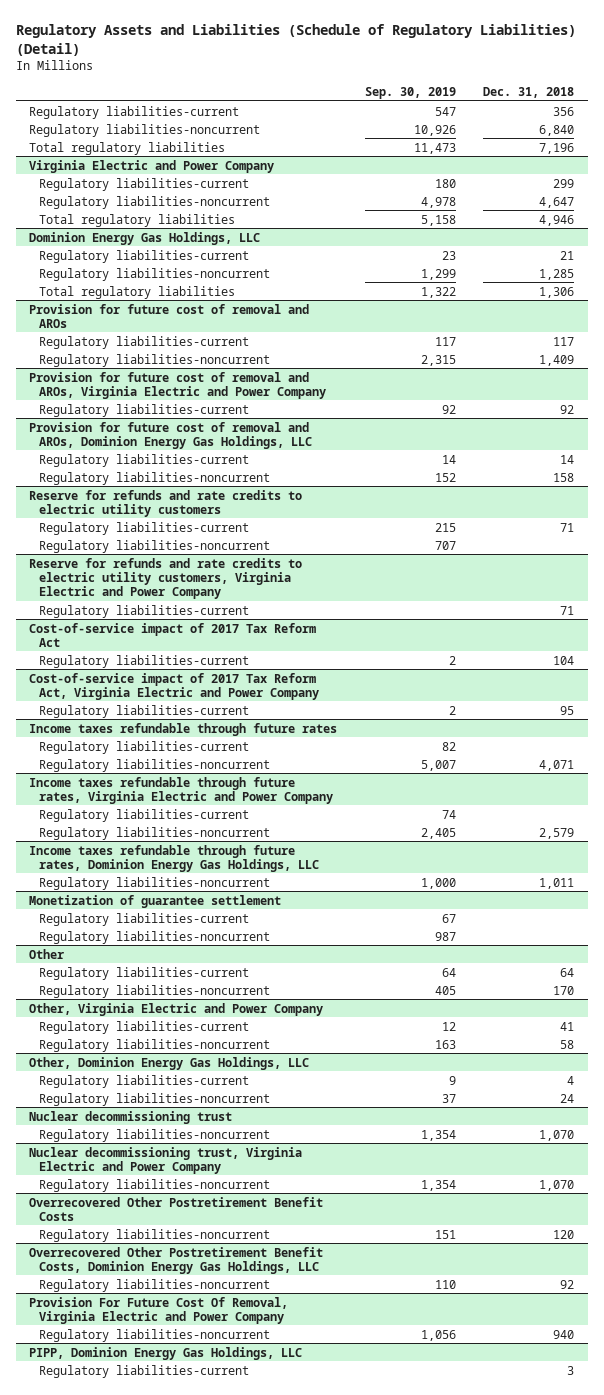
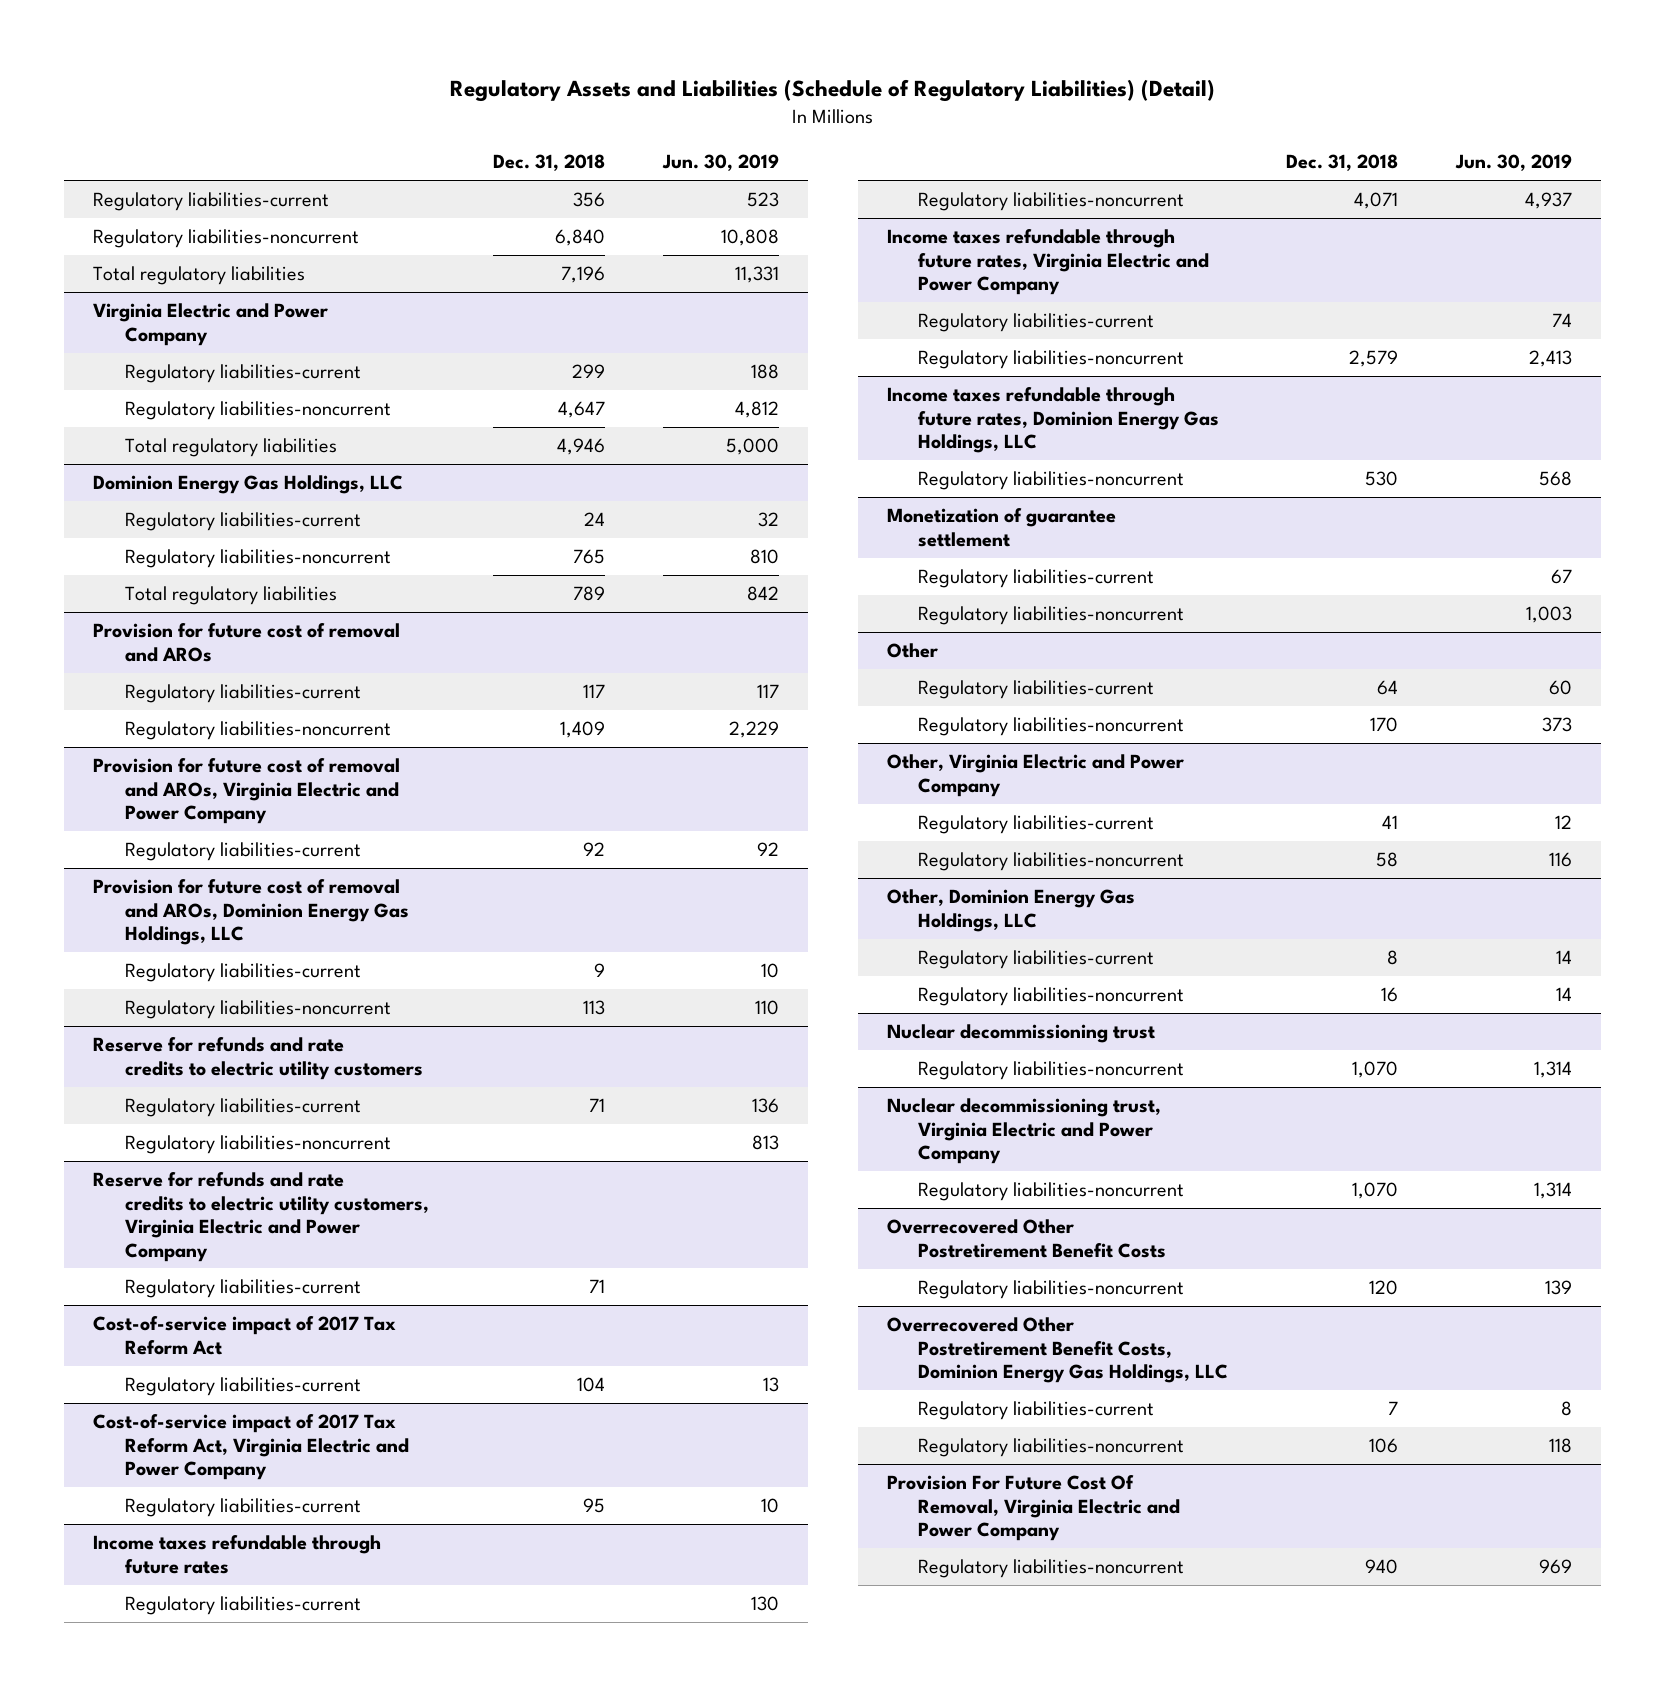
[364,86,456,99] Sep. 30, 2019 -> none
none -> [661,154,779,172] Jun. 30, 2019
[560,250,575,260] 21 -> [583,512,605,527] 24
[539,268,575,280] 1,285 -> [572,549,605,565] 765
[539,286,575,298] 1,306 -> [572,586,605,602] 789
[560,454,575,464] 14 -> [593,963,605,978] 9
[553,472,575,482] 158 -> [582,1000,605,1016] 113
[539,877,575,889] 1,011 -> [1365,471,1399,487] 530
[567,1075,575,1085] 4 -> [1387,950,1399,966] 8
[560,1093,575,1103] 24 -> [1381,987,1399,1003] 16
none -> [918,1401,1155,1421] Regulatory liabilities-current
[560,1279,575,1289] 92 -> [1369,1438,1399,1454] 106
[29,1346,303,1360] PIPP, Dominion Energy Gas Holdings, LLC -> none
[39,1364,250,1378] Regulatory liabilities-current -> none

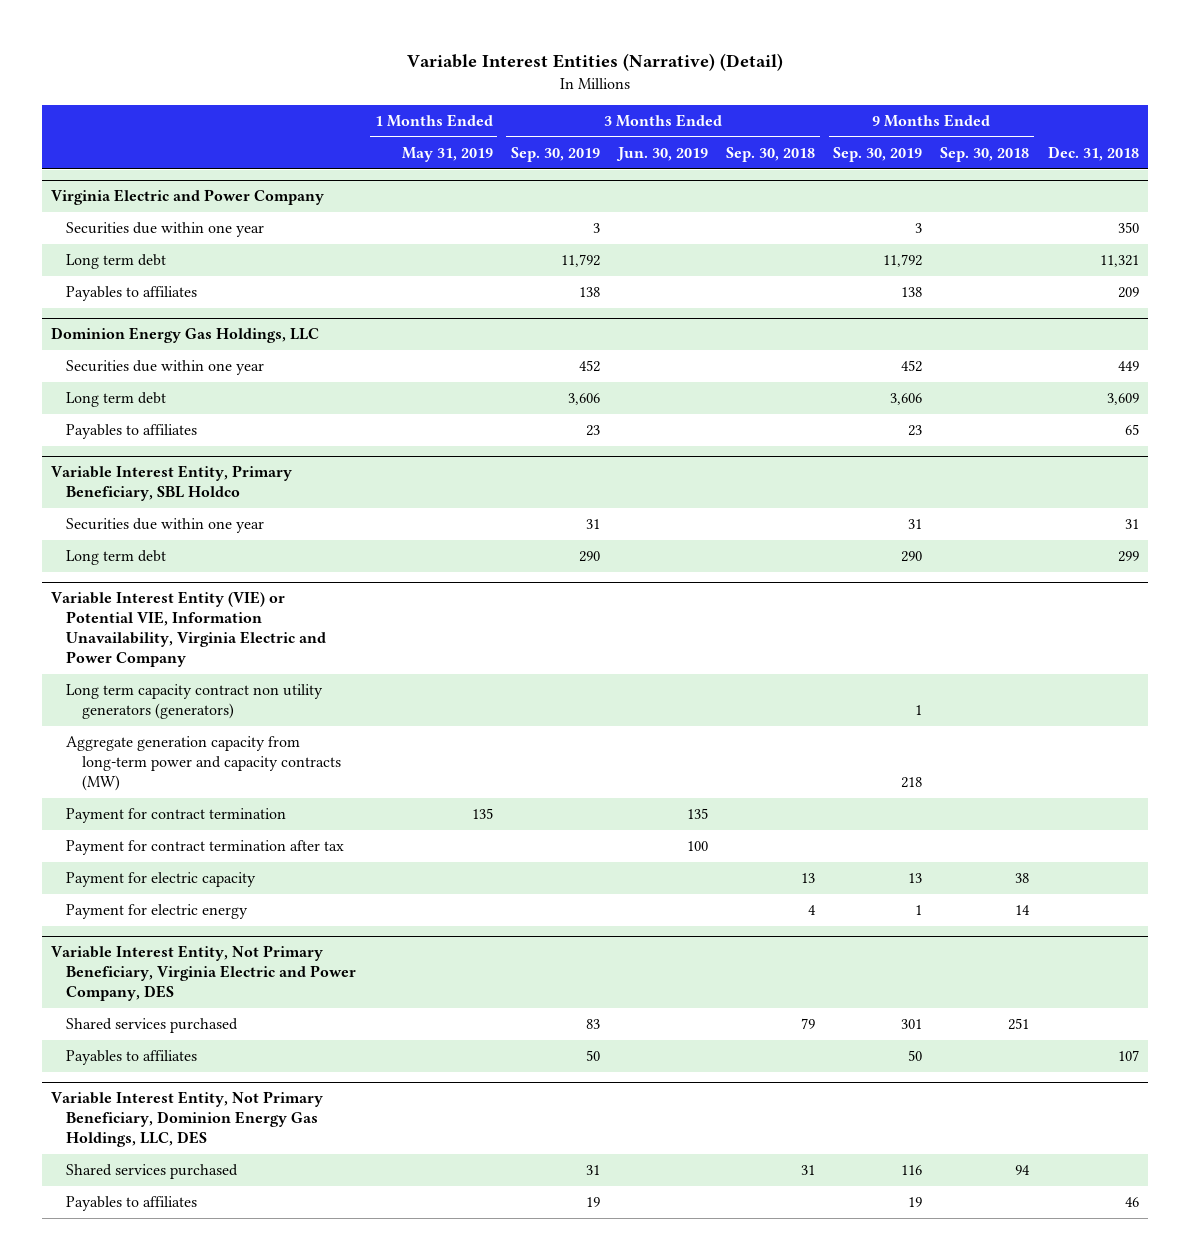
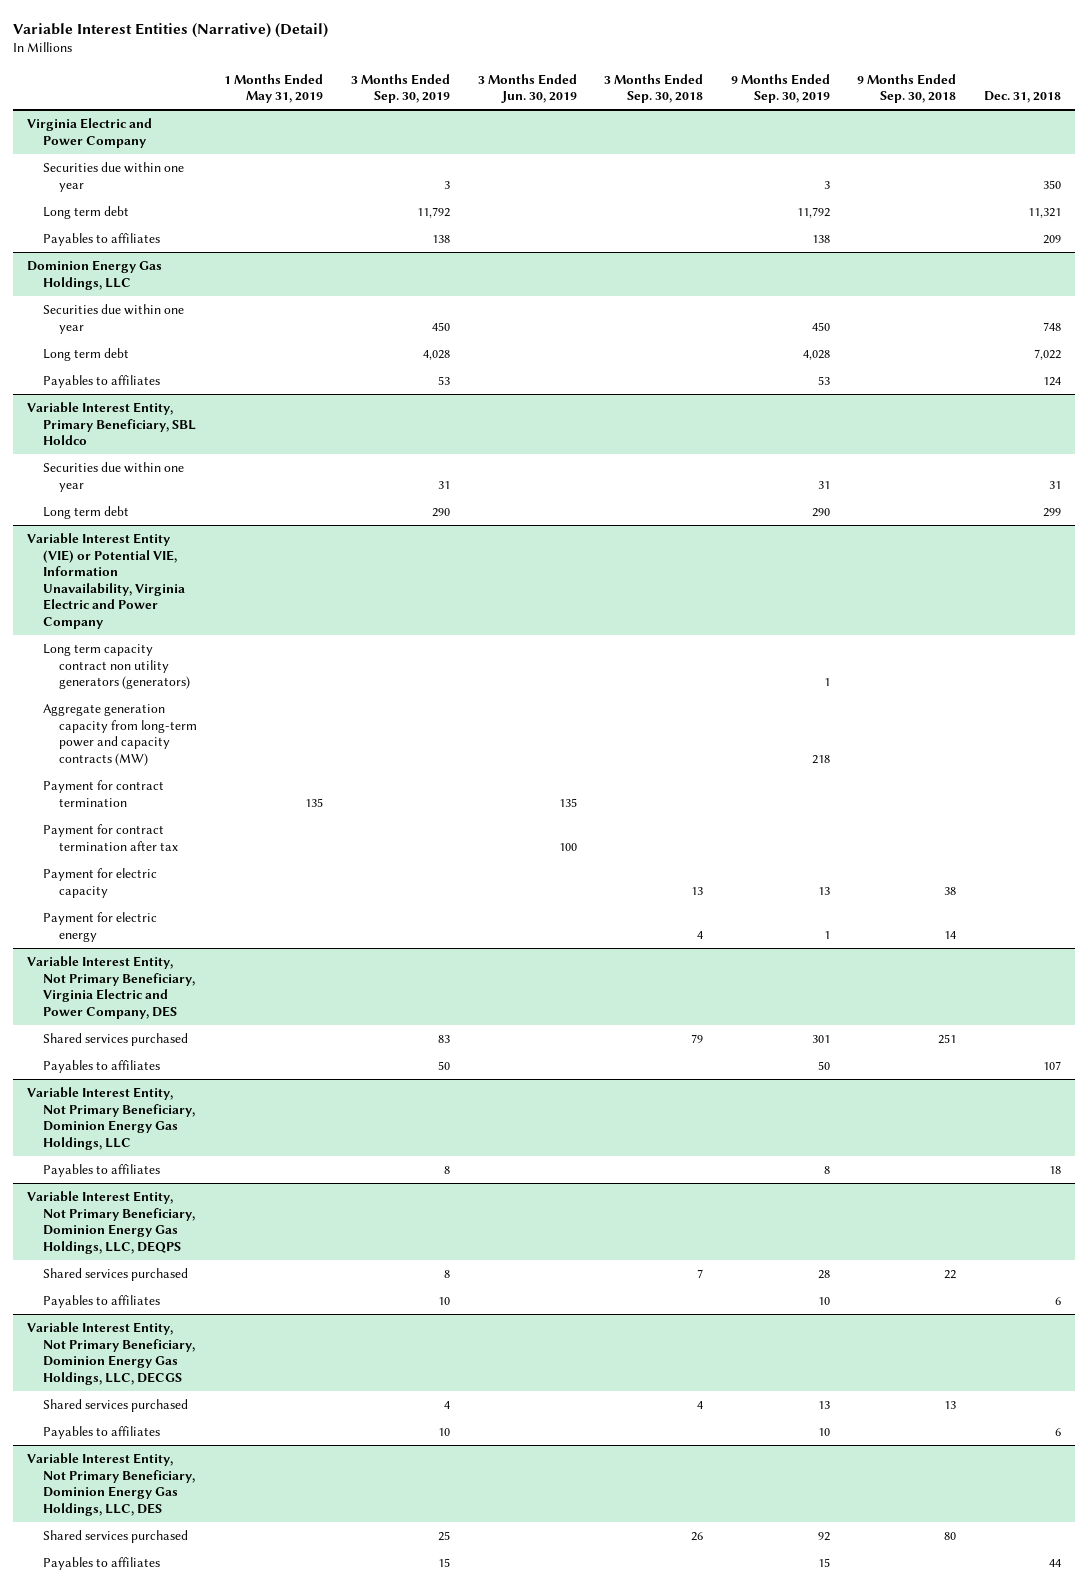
[578,360,600,373] 452 -> [432,321,451,331] 450
[901,360,923,373] 452 -> [811,321,830,331] 450
[1117,361,1139,372] 449 -> [1042,321,1061,331] 748
[567,393,600,406] 3,606 -> [423,349,451,360] 4,028
[890,393,923,406] 3,606 -> [802,349,830,360] 4,028
[1106,393,1139,406] 3,609 -> [1033,348,1061,360] 7,022
[585,425,600,437] 23 -> [438,375,451,385] 53
[908,425,923,437] 23 -> [817,375,830,385] 53
[1124,424,1139,436] 65 -> [1042,376,1061,386] 124
none -> [27,1086,195,1150] Variable Interest Entity, Not Primary Beneficiary, Dominion Energy Gas Holdings, LLC
none -> [42,1163,160,1177] Payables to affiliates
none -> [27,1190,195,1254] Variable Interest Entity, Not Primary Beneficiary, Dominion Energy Gas Holdings, LLC, DEQPS
none -> [42,1267,188,1281] Shared services purchased
none -> [42,1294,160,1308] Payables to affiliates
none -> [27,1321,195,1385] Variable Interest Entity, Not Primary Beneficiary, Dominion Energy Gas Holdings, LLC, DECGS
none -> [42,1398,188,1412] Shared services purchased
none -> [42,1425,160,1439] Payables to affiliates
[585,1165,600,1176] 31 -> [438,1530,451,1541] 25
[801,1165,816,1176] 31 -> [691,1531,704,1541] 26
[901,1165,923,1176] 116 -> [817,1531,830,1541] 92
[1015,1165,1031,1176] 94 -> [944,1531,957,1540] 80
[585,1197,600,1208] 19 -> [438,1557,451,1567] 15
[908,1197,923,1208] 19 -> [817,1557,830,1567] 15
[1124,1197,1139,1208] 46 -> [1048,1558,1061,1567] 44

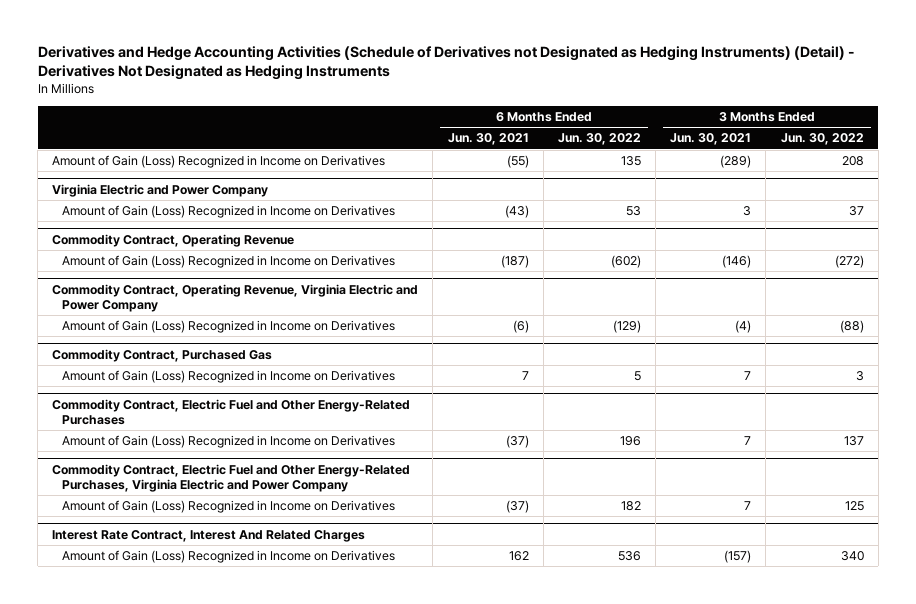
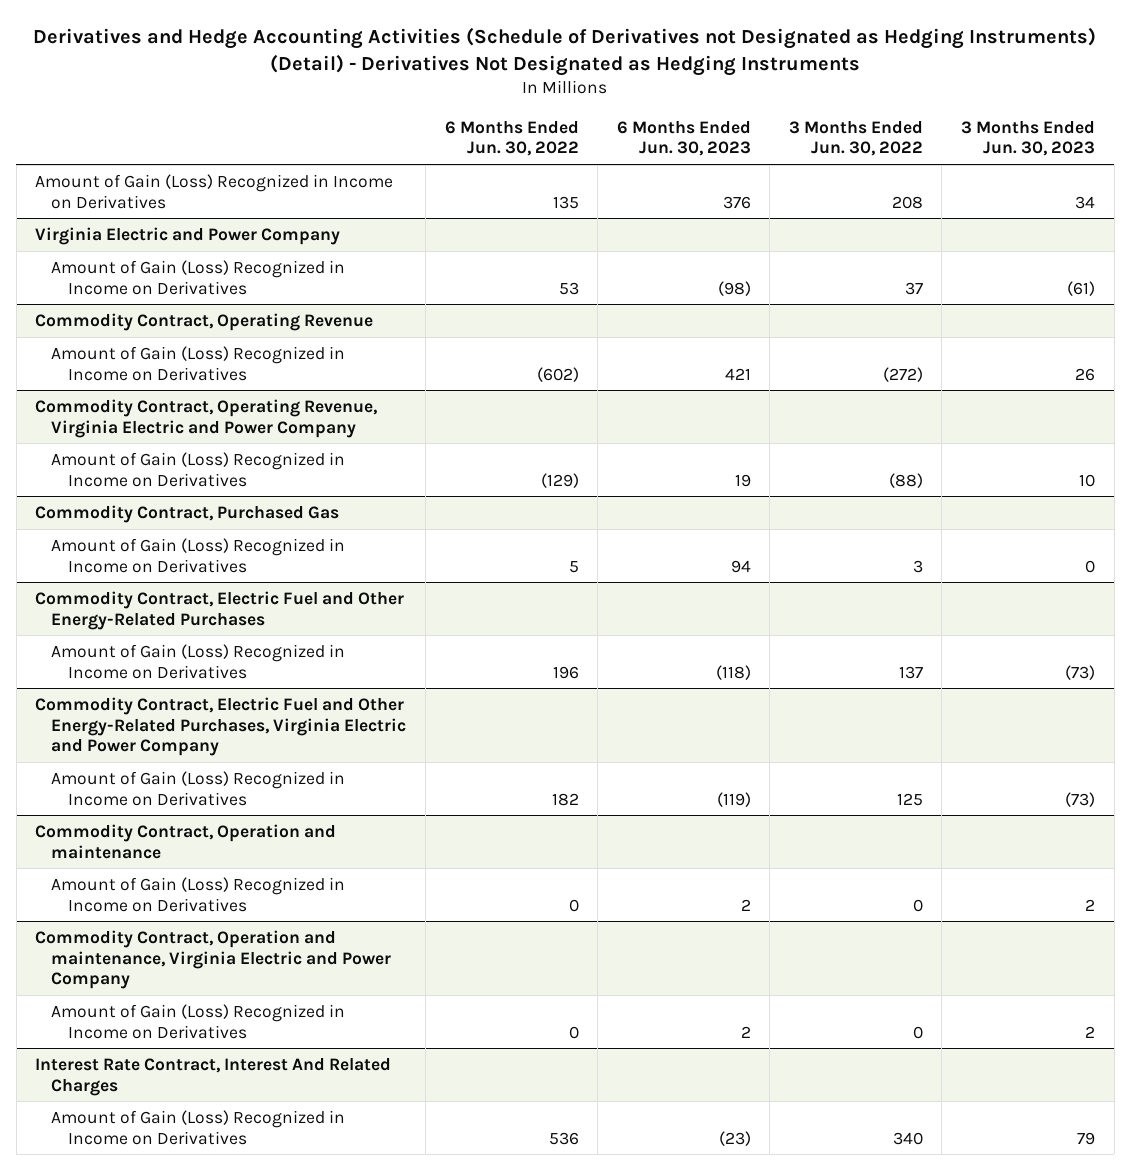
[447,133,529,146] Jun. 30, 2021 -> none
[670,133,752,146] Jun. 30, 2021 -> none
none -> [616,120,751,157] 6 Months Ended Jun. 30, 2023
none -> [960,120,1095,157] 3 Months Ended Jun. 30, 2023
none -> [35,823,337,859] Commodity Contract, Operation and maintenance
none -> [51,876,346,912] Amount of Gain (Loss) Recognized in Income on Derivatives
none -> [35,929,392,990] Commodity Contract, Operation and maintenance, Virginia Electric and Power Company
none -> [51,1003,346,1039] Amount of Gain (Loss) Recognized in Income on Derivatives

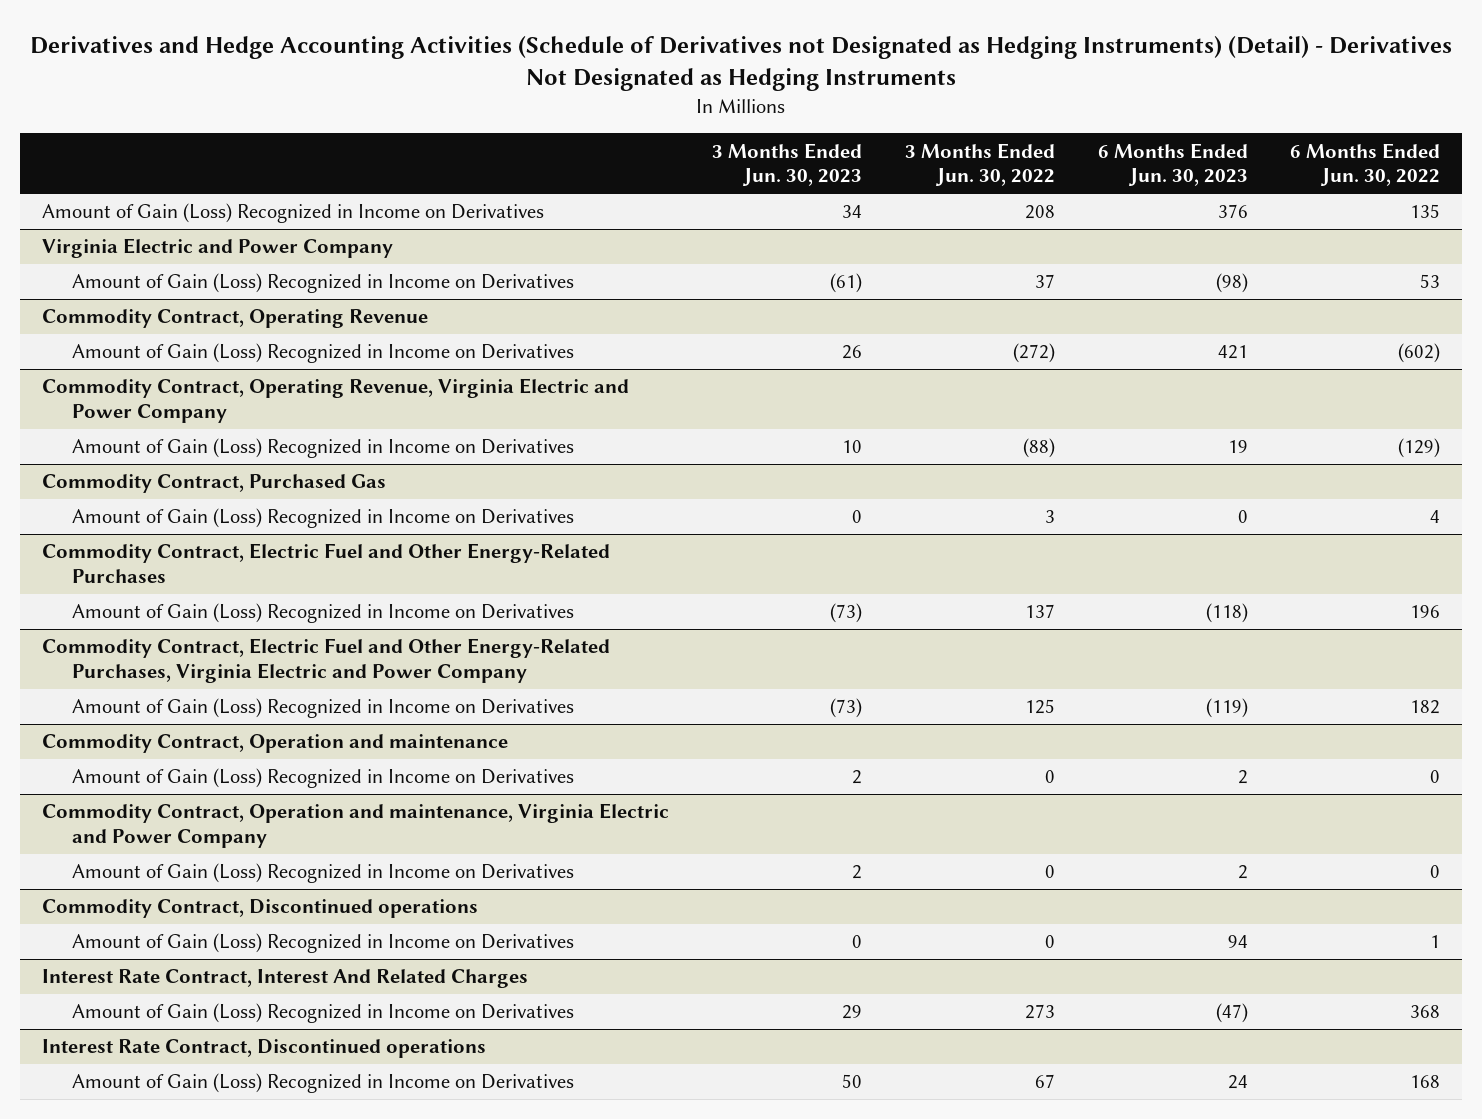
[568,560,579,573] 5 -> [1430,510,1441,524] 4
[730,559,751,573] 94 -> [1237,510,1248,524] 0
none -> [41,899,478,919] Commodity Contract, Discontinued operations
none -> [72,933,575,954] Amount of Gain (Loss) Recognized in Income on Derivatives
[548,1131,579,1145] 536 -> [1410,1005,1441,1019] 368
[718,1130,751,1146] (23) -> [1215,1003,1248,1024] (47)
[892,1131,923,1145] 340 -> [1024,1004,1055,1020] 273
[1076,1131,1095,1145] 79 -> [841,1005,862,1020] 29
none -> [41,1039,486,1059] Interest Rate Contract, Discontinued operations
none -> [72,1073,575,1094] Amount of Gain (Loss) Recognized in Income on Derivatives

